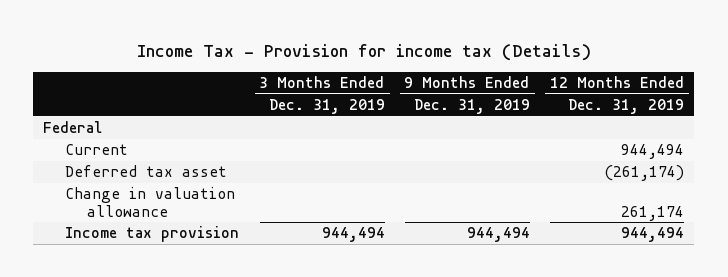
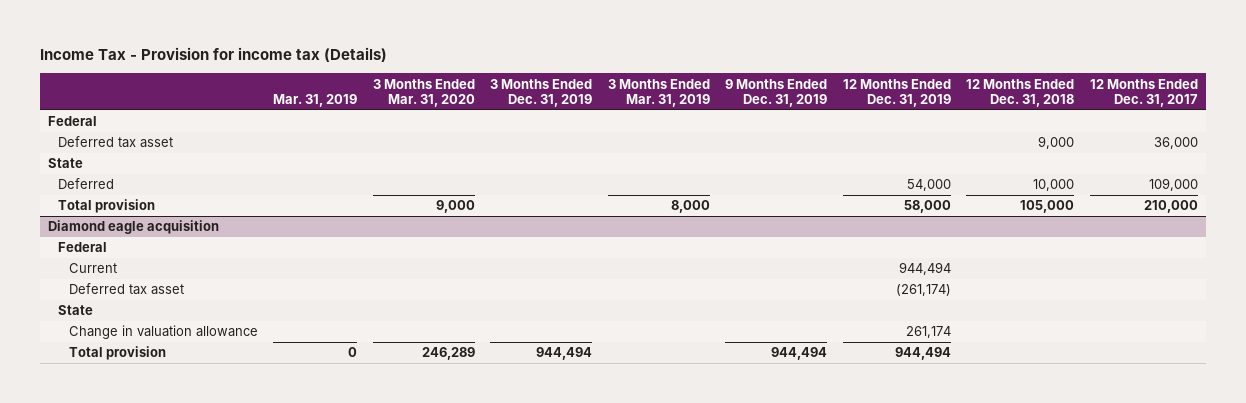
none -> [273,94,358,108] Mar. 31, 2019
none -> [372,78,475,108] 3 Months Ended Mar. 31, 2020
none -> [607,78,710,108] 3 Months Ended Mar. 31, 2019
none -> [966,78,1075,108] 12 Months Ended Dec. 31, 2018
none -> [1089,78,1198,108] 12 Months Ended Dec. 31, 2017
none -> [58,136,174,149] Deferred tax asset
none -> [47,158,83,169] State
none -> [58,178,115,190] Deferred
none -> [58,199,156,214] Total provision
none -> [47,220,219,235] Diamond eagle acquisition
none -> [58,242,108,253] Federal
none -> [58,305,94,316] State
[65,226,240,243] Income tax provision -> [68,346,166,361] Total provision

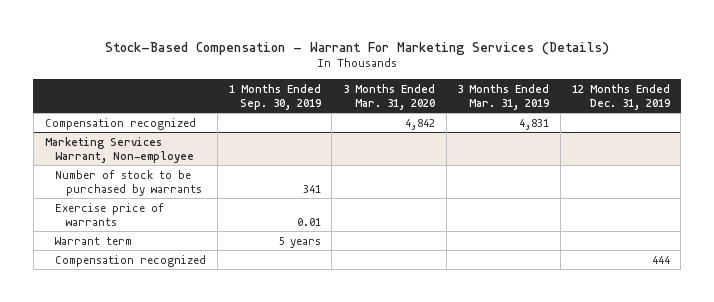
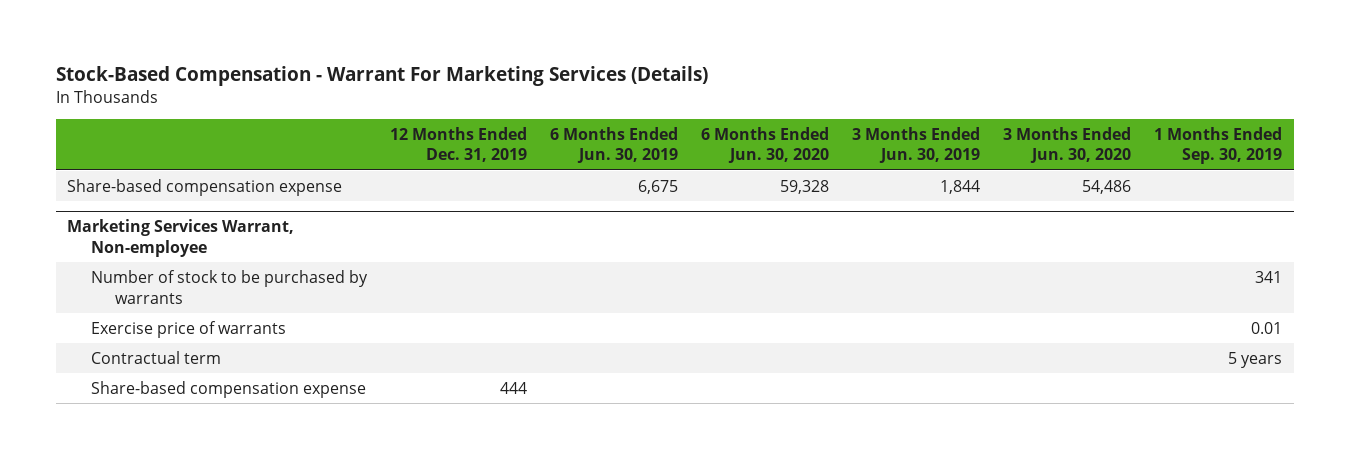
[343,83,436,110] 3 Months Ended Mar. 31, 2020 -> none
[457,83,550,110] 3 Months Ended Mar. 31, 2019 -> none
none -> [550,126,679,164] 6 Months Ended Jun. 30, 2019
none -> [701,126,830,164] 6 Months Ended Jun. 30, 2020
none -> [852,126,981,164] 3 Months Ended Jun. 30, 2019
none -> [1003,126,1132,164] 3 Months Ended Jun. 30, 2020
[44,117,196,130] Compensation recognized -> [67,178,343,196] Share-based compensation expense
[55,236,133,245] Warrant term -> [91,350,222,364] Contractual term
[55,254,207,267] Compensation recognized -> [91,380,367,398] Share-based compensation expense

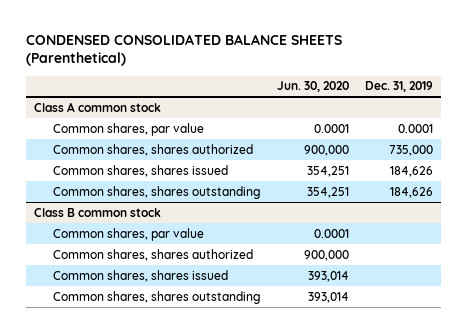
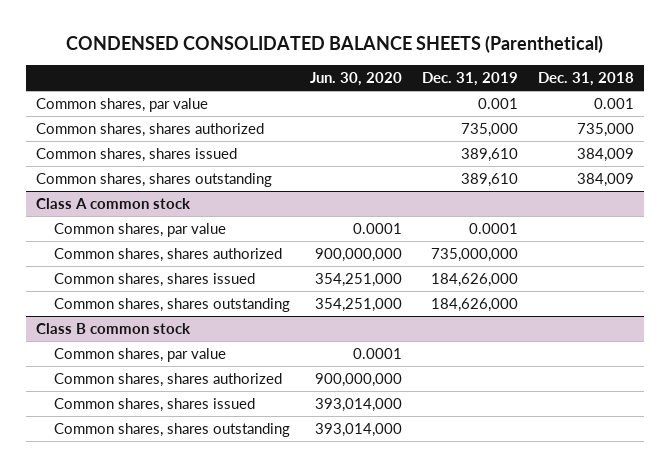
none -> [538,71,635,86] Dec. 31, 2018
none -> [36,98,209,113] Common shares, par value
none -> [36,123,265,138] Common shares, shares authorized
none -> [36,148,238,163] Common shares, shares issued
none -> [36,173,273,188] Common shares, shares outstanding
[303,144,349,156] 900,000 -> [314,248,402,263] 900,000,000
[388,144,433,156] 735,000 -> [430,248,518,263] 735,000,000
[306,165,349,177] 354,251 -> [314,273,402,288] 354,251,000
[389,165,433,177] 184,626 -> [430,273,518,288] 184,626,000
[306,186,349,198] 354,251 -> [314,298,402,313] 354,251,000
[389,186,433,198] 184,626 -> [430,298,518,313] 184,626,000
[303,249,349,261] 900,000 -> [314,373,402,388] 900,000,000
[307,270,349,282] 393,014 -> [314,398,402,413] 393,014,000
[307,291,349,303] 393,014 -> [314,423,402,438] 393,014,000

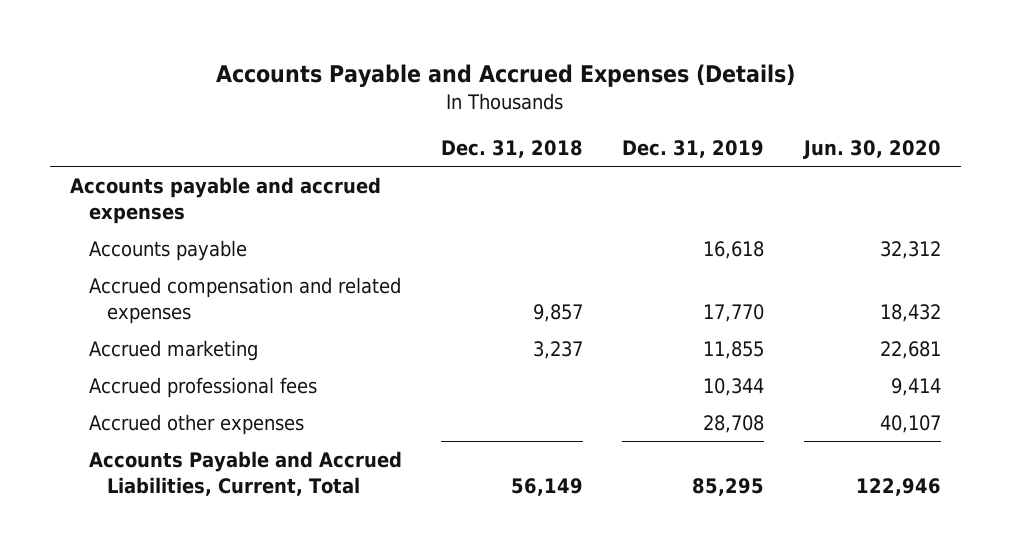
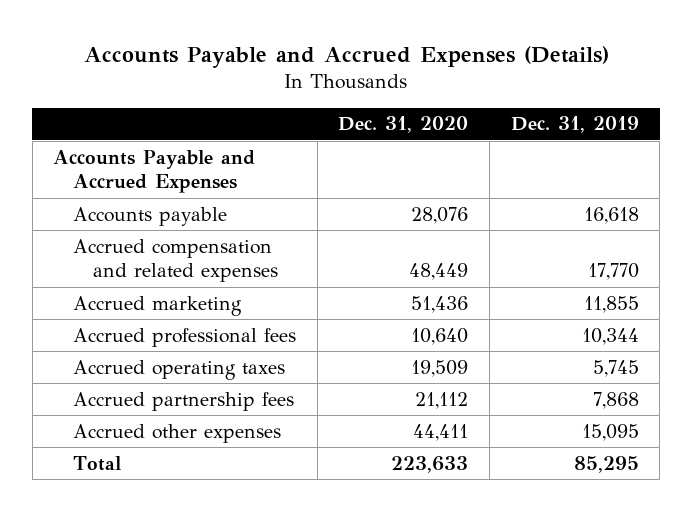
[441,139,584,158] Dec. 31, 2018 -> none
[802,139,941,159] Jun. 30, 2020 -> none
none -> [338,116,469,134] Dec. 31, 2020
[69,177,381,225] Accounts payable and accrued expenses -> [53,149,256,194] Accounts Payable and Accrued Expenses
none -> [73,359,286,380] Accrued operating taxes
none -> [73,391,295,411] Accrued partnership fees
[703,415,765,434] 28,708 -> [581,423,639,441] 15,095
[88,451,402,497] Accounts Payable and Accrued Liabilities, Current, Total -> [73,455,122,471] Total

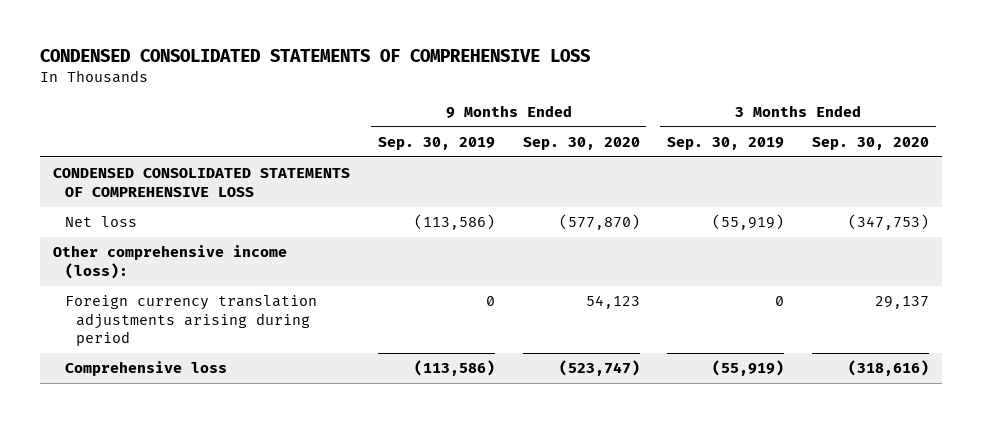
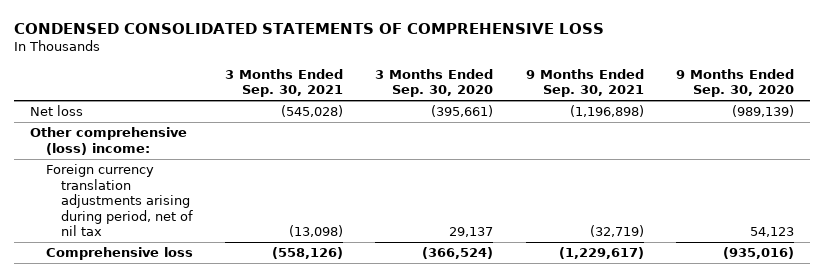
[377,136,495,150] Sep. 30, 2019 -> none
[667,136,785,150] Sep. 30, 2019 -> none
none -> [225,68,344,98] 3 Months Ended Sep. 30, 2021
none -> [525,68,644,98] 9 Months Ended Sep. 30, 2021
[53,168,351,197] CONDENSED CONSOLIDATED STATEMENTS OF COMPREHENSIVE LOSS -> none
[558,214,640,231] (577,870) -> [731,105,794,118] (989,139)
[847,214,929,231] (347,753) -> [431,105,494,118] (395,661)
[53,245,288,279] Other comprehensive income (loss): -> [30,127,188,155] Other comprehensive (loss) income:
[64,295,317,347] Foreign currency translation adjustments arising during period -> [45,164,193,237] Foreign currency translation adjustments arising during period, net of nil tax
[558,360,640,377] (523,747) -> [722,247,794,260] (935,016)
[847,360,929,377] (318,616) -> [422,247,494,260] (366,524)

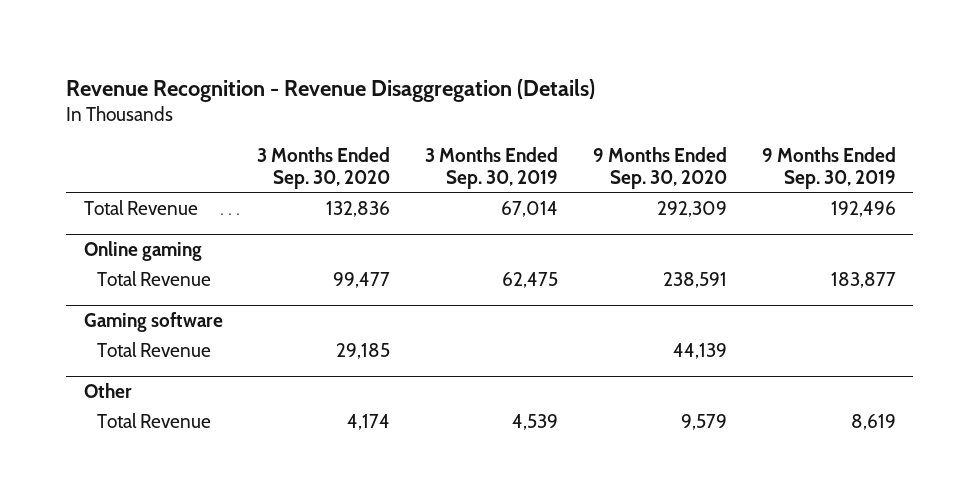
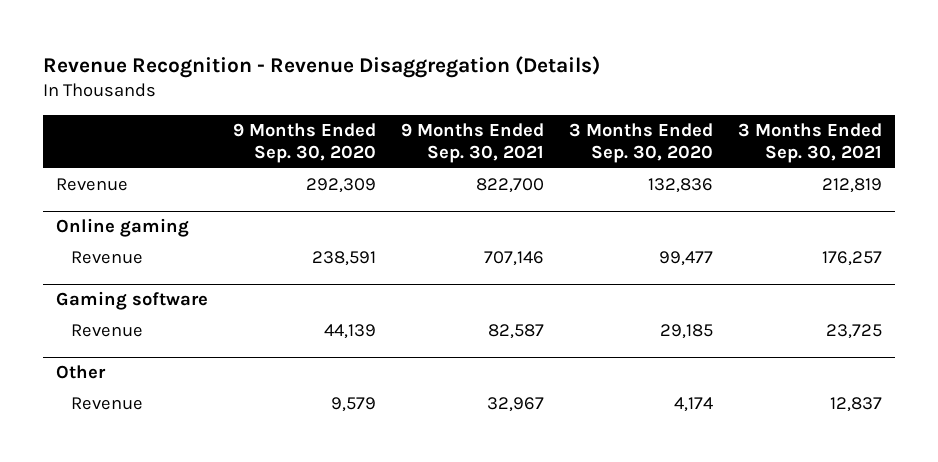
[425,146,559,189] 3 Months Ended Sep. 30, 2019 -> none
[761,146,896,189] 9 Months Ended Sep. 30, 2019 -> none
none -> [400,122,544,164] 9 Months Ended Sep. 30, 2021
none -> [738,122,883,164] 3 Months Ended Sep. 30, 2021
[83,199,198,215] Total Revenue -> [55,178,128,192] Revenue
[97,270,212,286] Total Revenue -> [71,251,144,265] Revenue
[97,341,212,357] Total Revenue -> [71,324,144,338] Revenue
[97,412,212,428] Total Revenue -> [71,397,144,411] Revenue

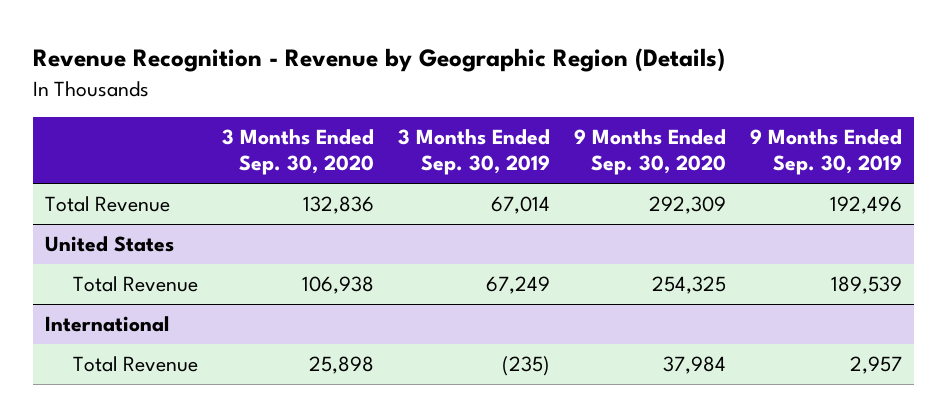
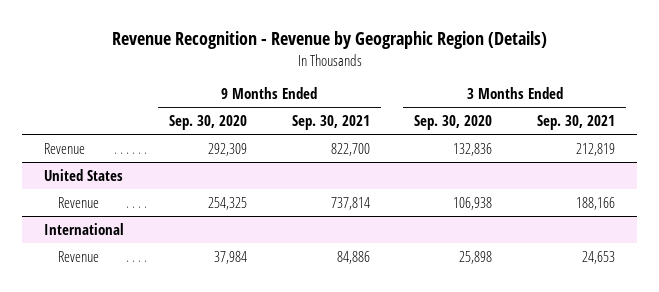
[397,129,550,176] 3 Months Ended Sep. 30, 2019 -> none
[749,129,902,176] 9 Months Ended Sep. 30, 2019 -> none
none -> [291,115,370,131] Sep. 30, 2021
none -> [536,115,615,131] Sep. 30, 2021
[44,196,170,213] Total Revenue -> [44,142,86,154] Revenue
[72,276,198,293] Total Revenue -> [58,196,100,208] Revenue
[72,356,198,373] Total Revenue -> [58,250,100,262] Revenue

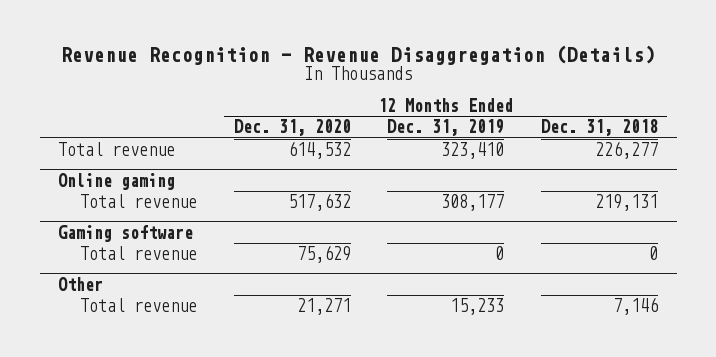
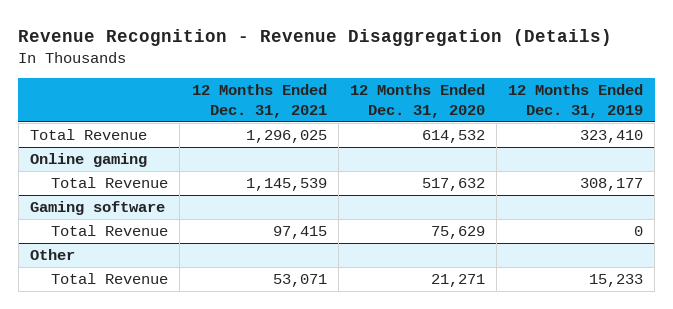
[541,119,659,137] Dec. 31, 2018 -> none
none -> [191,84,327,118] 12 Months Ended Dec. 31, 2021
[58,142,176,157] Total revenue -> [29,129,147,141] Total Revenue
[79,194,197,209] Total revenue -> [51,177,169,189] Total Revenue
[79,246,197,261] Total revenue -> [51,225,169,237] Total Revenue
[79,298,197,313] Total revenue -> [51,273,169,285] Total Revenue

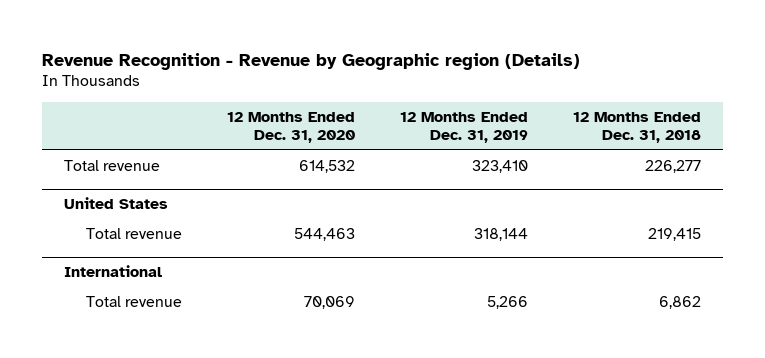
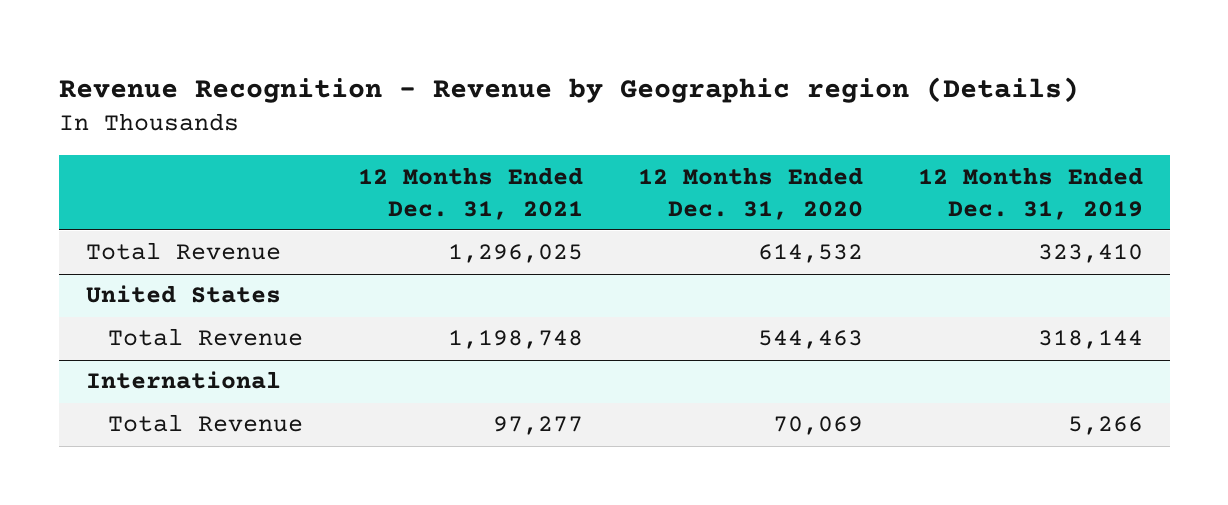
[572,111,701,144] 12 Months Ended Dec. 31, 2018 -> none
none -> [357,166,583,220] 12 Months Ended Dec. 31, 2021
[64,159,161,171] Total revenue -> [85,242,281,261] Total Revenue
[85,227,182,239] Total revenue -> [108,328,304,347] Total Revenue
[85,295,182,307] Total revenue -> [108,414,304,433] Total Revenue

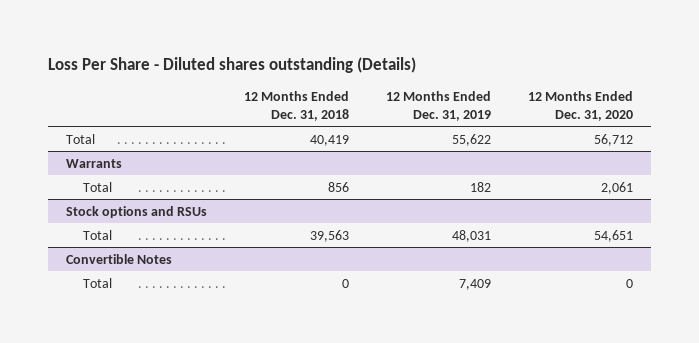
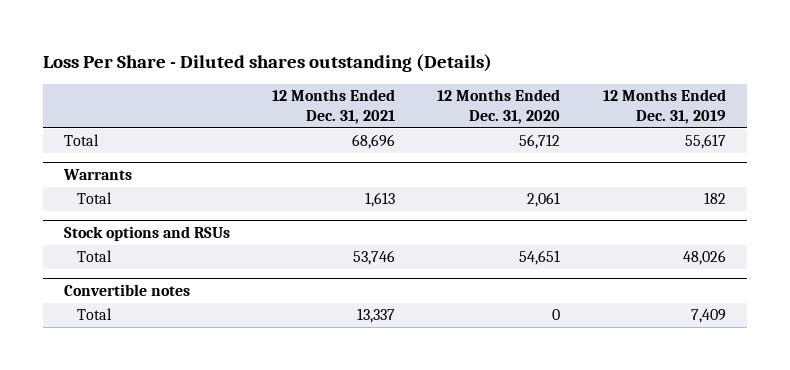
[244,91,350,121] 12 Months Ended Dec. 31, 2018 -> none
none -> [272,89,396,125] 12 Months Ended Dec. 31, 2021
[452,133,492,146] 55,622 -> [684,134,726,150] 55,617
[452,229,492,242] 48,031 -> [682,250,726,266] 48,026
[66,253,173,264] Convertible Notes -> [64,284,191,297] Convertible notes

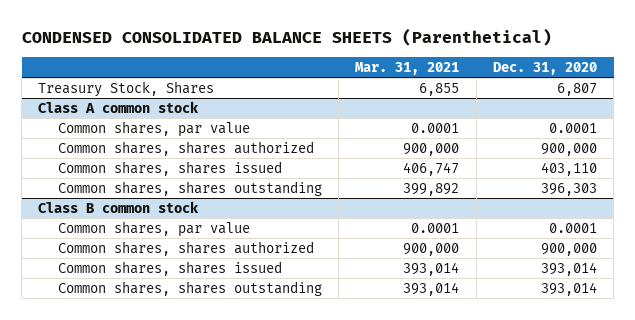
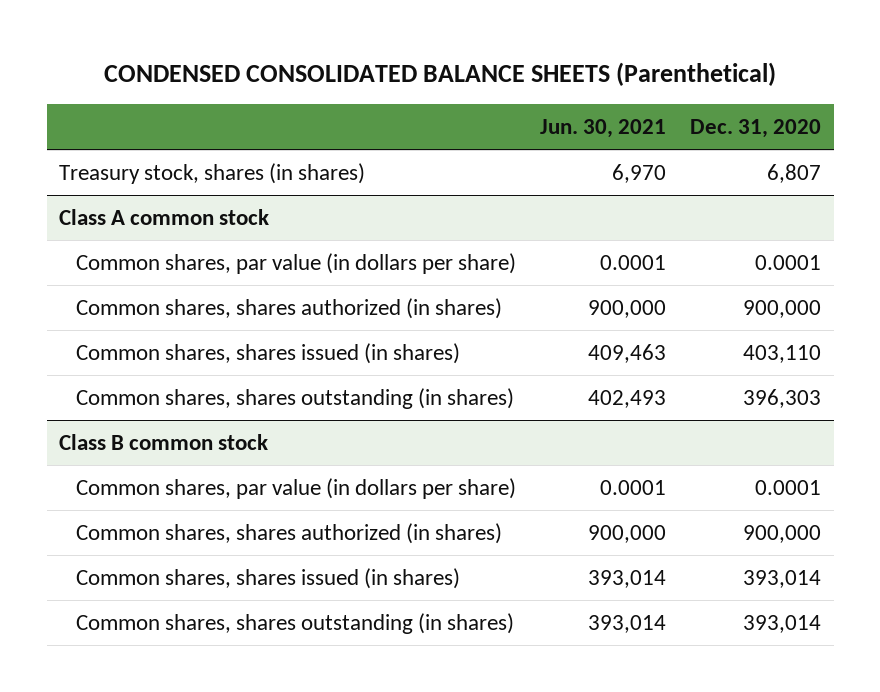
[355,61,460,75] Mar. 31, 2021 -> none
none -> [540,118,667,138] Jun. 30, 2021
[38,81,215,98] Treasury Stock, Shares -> [58,162,365,184] Treasury stock, shares (in shares)
[57,121,250,138] Common shares, par value -> [75,252,516,274] Common shares, par value (in dollars per share)
[57,141,314,157] Common shares, shares authorized -> [75,297,502,319] Common shares, shares authorized (in shares)
[57,161,282,177] Common shares, shares issued -> [75,342,460,364] Common shares, shares issued (in shares)
[57,181,322,197] Common shares, shares outstanding -> [75,387,514,409] Common shares, shares outstanding (in shares)
[57,221,250,238] Common shares, par value -> [75,477,516,499] Common shares, par value (in dollars per share)
[57,241,314,257] Common shares, shares authorized -> [75,522,502,544] Common shares, shares authorized (in shares)
[57,261,282,277] Common shares, shares issued -> [75,567,460,589] Common shares, shares issued (in shares)
[57,281,322,297] Common shares, shares outstanding -> [75,612,514,634] Common shares, shares outstanding (in shares)

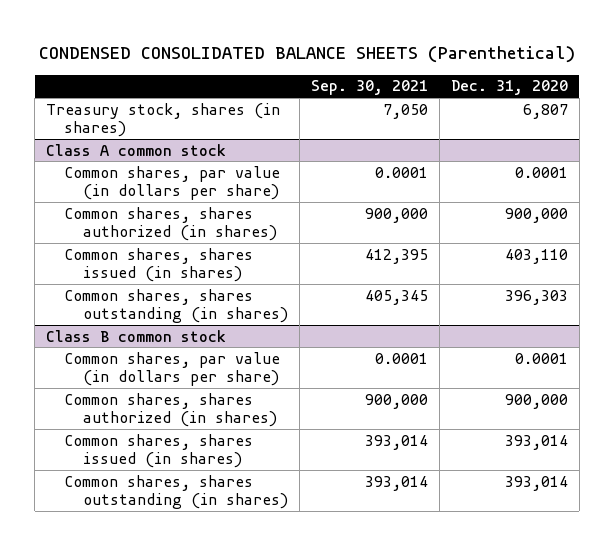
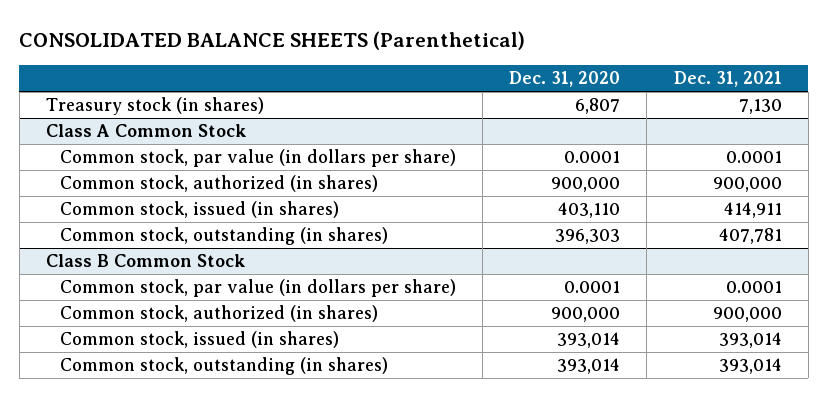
[38,46,575,64] CONDENSED CONSOLIDATED BALANCE SHEETS (Parenthetical) -> [19,31,526,51] CONSOLIDATED BALANCE SHEETS (Parenthetical)
[310,80,428,96] Sep. 30, 2021 -> none
none -> [673,71,782,88] Dec. 31, 2021
[46,102,281,137] Treasury stock, shares (in shares) -> [46,97,265,116] Treasury stock (in shares)
[46,143,227,156] Class A common stock -> [46,124,247,138] Class A Common Stock
[64,165,281,200] Common shares, par value (in dollars per share) -> [60,149,457,168] Common stock, par value (in dollars per share)
[64,206,277,241] Common shares, shares authorized (in shares) -> [60,175,379,193] Common stock, authorized (in shares)
[64,247,254,282] Common shares, shares issued (in shares) -> [60,201,340,219] Common stock, issued (in shares)
[64,288,288,323] Common shares, shares outstanding (in shares) -> [60,227,389,246] Common stock, outstanding (in shares)
[46,329,227,342] Class B common stock -> [46,254,246,268] Class B Common Stock
[64,351,281,386] Common shares, par value (in dollars per share) -> [60,279,457,298] Common stock, par value (in dollars per share)
[64,392,277,427] Common shares, shares authorized (in shares) -> [60,305,379,323] Common stock, authorized (in shares)
[64,433,254,468] Common shares, shares issued (in shares) -> [60,331,340,349] Common stock, issued (in shares)
[64,474,288,509] Common shares, shares outstanding (in shares) -> [60,357,389,376] Common stock, outstanding (in shares)

